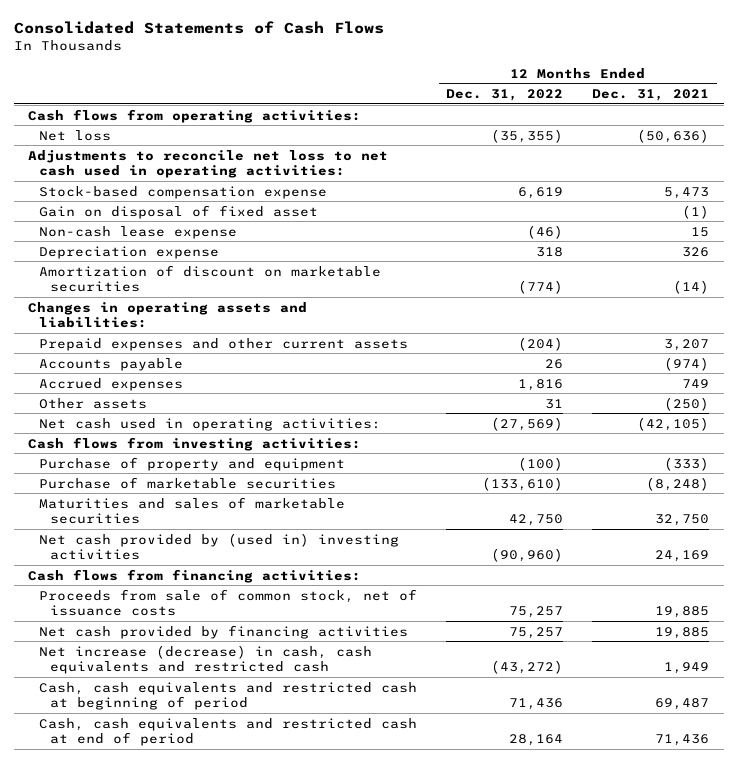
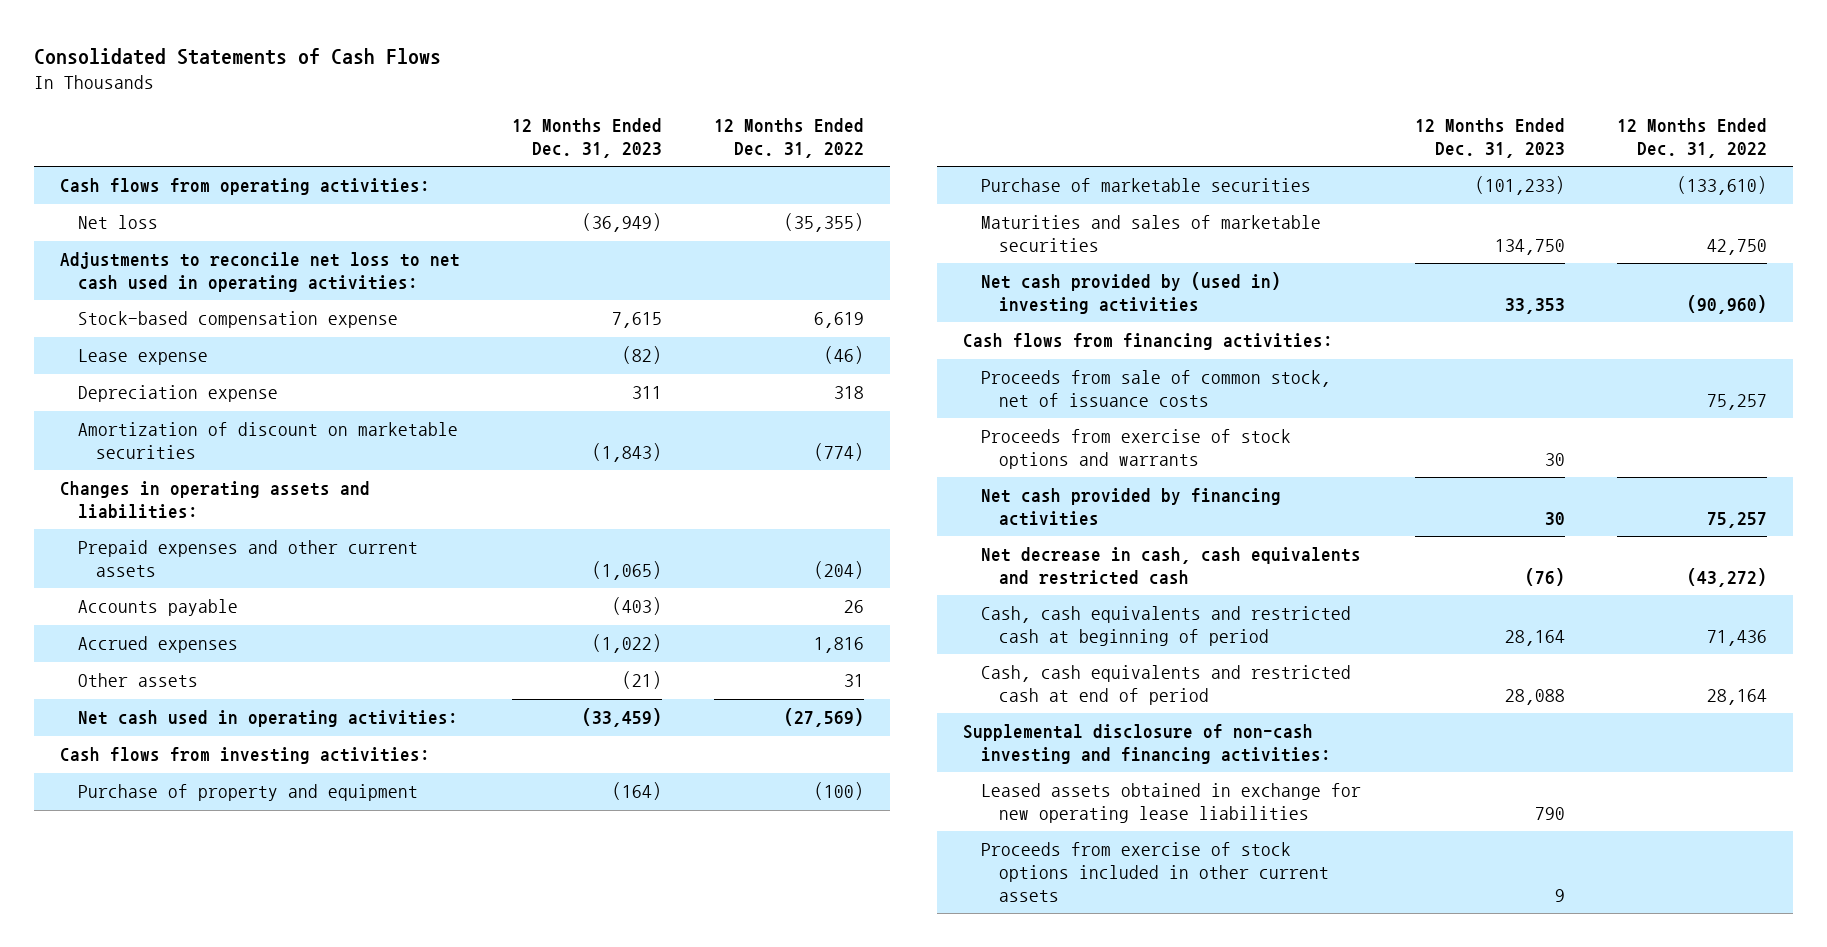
[592,88,710,101] Dec. 31, 2021 -> none
none -> [512,118,663,158] 12 Months Ended Dec. 31, 2023
[38,204,318,219] Gain on disposal of fixed asset -> none
[38,225,237,239] Non-cash lease expense -> [78,349,209,366] Lease expense
none -> [981,429,1292,470] Proceeds from exercise of stock options and warrants
[38,644,372,674] Net increase (decrease) in cash, cash equivalents and restricted cash -> [981,547,1362,586] Net decrease in cash, cash equivalents and restricted cash
none -> [962,724,1332,765] Supplemental disclosure of non-cash investing and financing activities:
none -> [981,783,1362,824] Leased assets obtained in exchange for new operating lease liabilities
none -> [981,842,1330,902] Proceeds from exercise of stock options included in other current assets

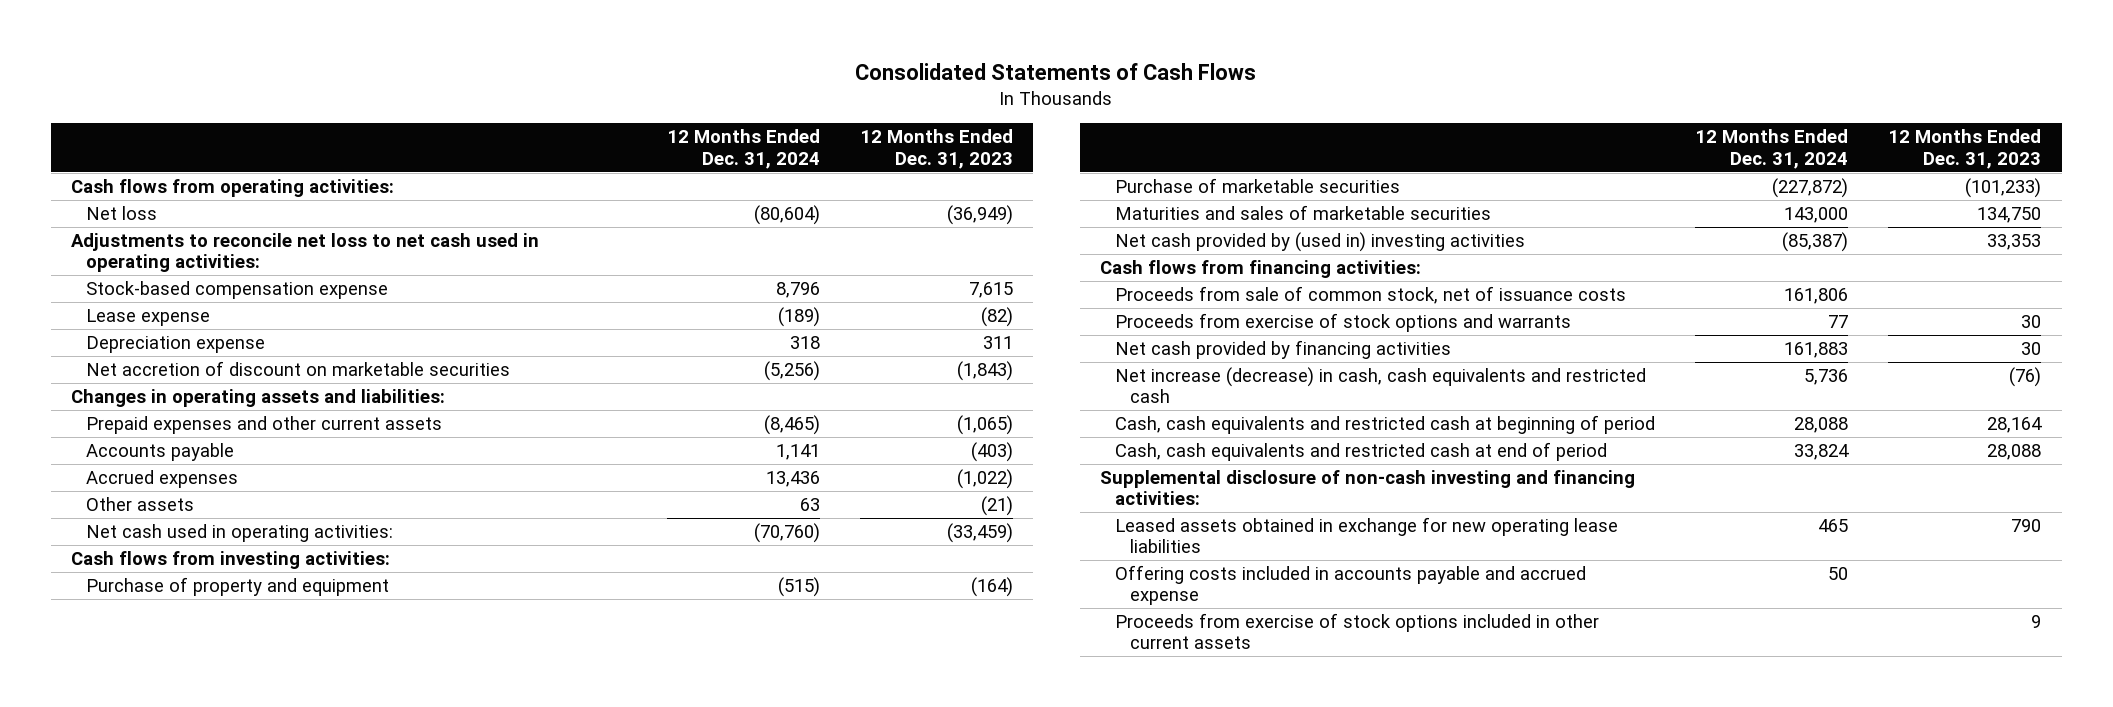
[714,118,865,158] 12 Months Ended Dec. 31, 2022 -> none
none -> [666,129,820,169] 12 Months Ended Dec. 31, 2024
[78,422,459,460] Amortization of discount on marketable securities -> [86,360,511,376] Net accretion of discount on marketable securities
[981,547,1362,586] Net decrease in cash, cash equivalents and restricted cash -> [1114,366,1646,404] Net increase (decrease) in cash, cash equivalents and restricted cash
none -> [1114,564,1586,606] Offering costs included in accounts payable and accrued expense

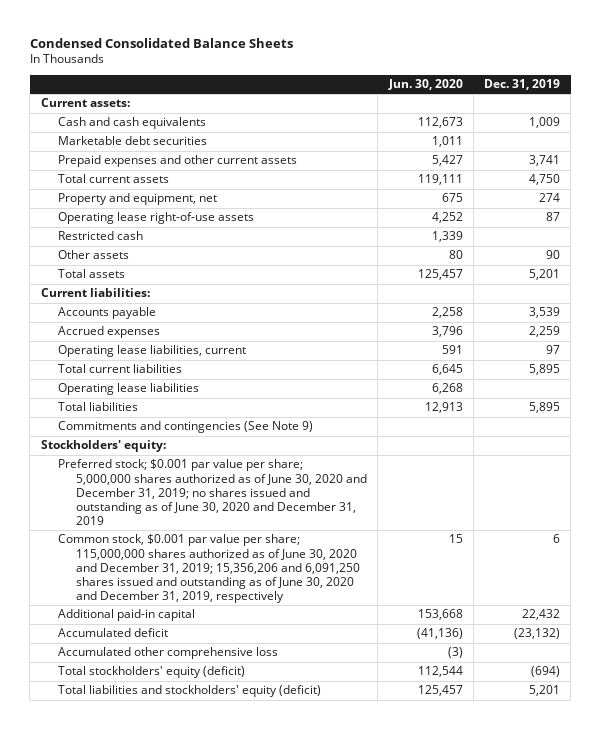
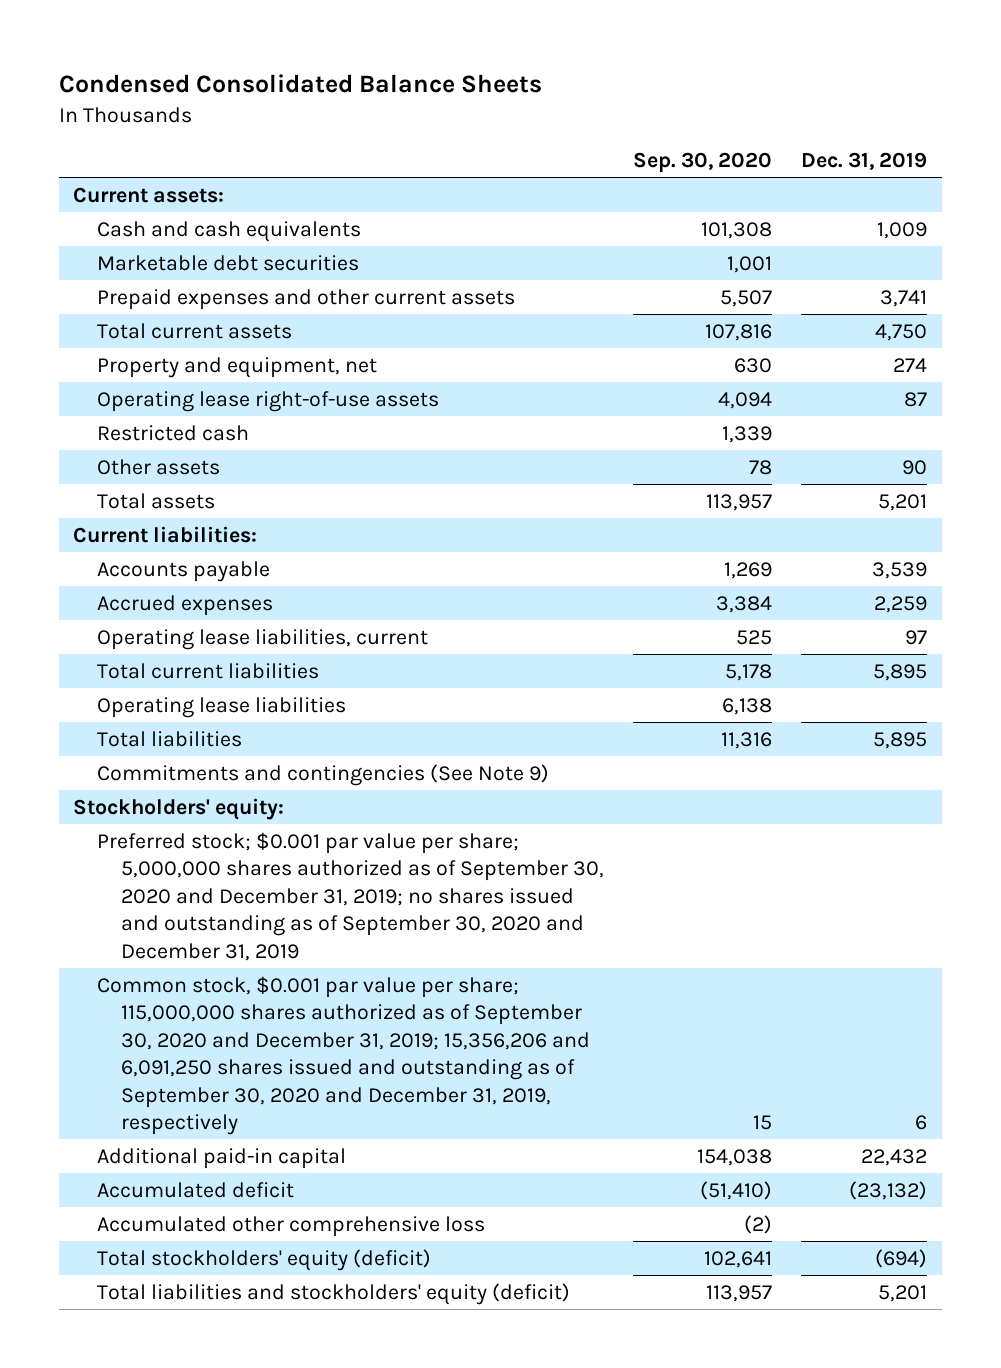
[387,79,463,91] Jun. 30, 2020 -> none
none -> [633,152,773,174] Sep. 30, 2020
[58,459,368,526] Preferred stock; $0.001 par value per share; 5,000,000 shares authorized as of June 30, 2020 and December 31, 2019; no shares issued and outstanding as of June 30, 2020 and December 31, 2019 -> [97,831,604,961] Preferred stock; $0.001 par value per share; 5,000,000 shares authorized as of September 30, 2020 and December 31, 2019; no shares issued and outstanding as of September 30, 2020 and December 31, 2019
[58,534,361,604] Common stock, $0.001 par value per share; 115,000,000 shares authorized as of June 30, 2020 and December 31, 2019; 15,356,206 and 6,091,250 shares issued and outstanding as of June 30, 2020 and December 31, 2019, respectively -> [97,975,590,1135] Common stock, $0.001 par value per share; 115,000,000 shares authorized as of September 30, 2020 and December 31, 2019; 15,356,206 and 6,091,250 shares issued and outstanding as of September 30, 2020 and December 31, 2019, respectively

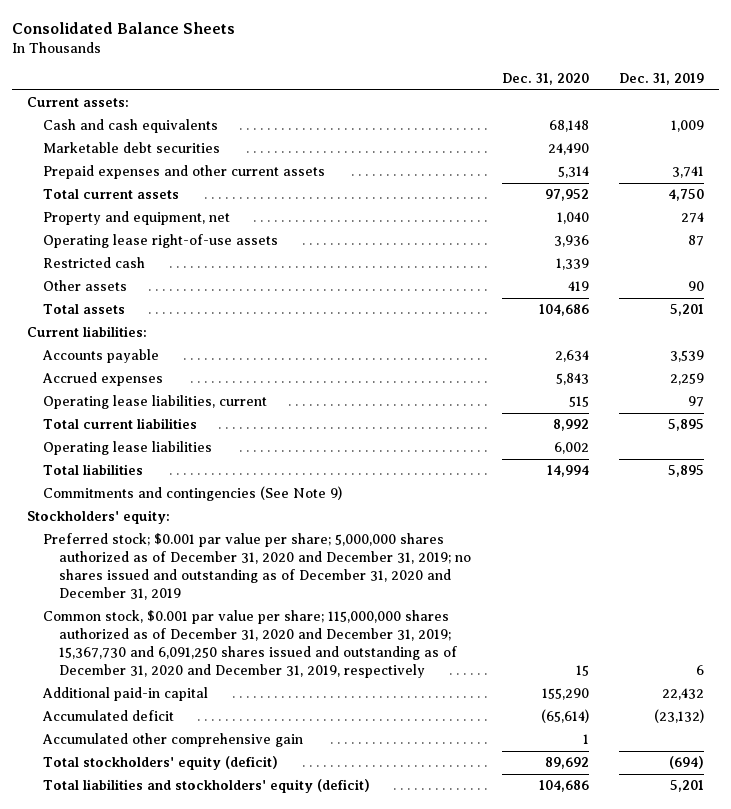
[58,74,542,94] Condensed Consolidated Balance Sheets -> [12,21,236,34] Consolidated Balance Sheets
[633,152,773,174] Sep. 30, 2020 -> none
none -> [501,73,589,86] Dec. 31, 2020
[97,831,604,961] Preferred stock; $0.001 par value per share; 5,000,000 shares authorized as of September 30, 2020 and December 31, 2019; no shares issued and outstanding as of September 30, 2020 and December 31, 2019 -> [43,533,472,600] Preferred stock; $0.001 par value per share; 5,000,000 shares authorized as of December 31, 2020 and December 31, 2019; no shares issued and outstanding as of December 31, 2020 and December 31, 2019
[97,975,590,1135] Common stock, $0.001 par value per share; 115,000,000 shares authorized as of September 30, 2020 and December 31, 2019; 15,356,206 and 6,091,250 shares issued and outstanding as of September 30, 2020 and December 31, 2019, respectively -> [43,610,458,678] Common stock, $0.001 par value per share; 115,000,000 shares authorized as of December 31, 2020 and December 31, 2019; 15,367,730 and 6,091,250 shares issued and outstanding as of December 31, 2020 and December 31, 2019, respectively
[97,1215,486,1237] Accumulated other comprehensive loss -> [42,733,304,748] Accumulated other comprehensive gain

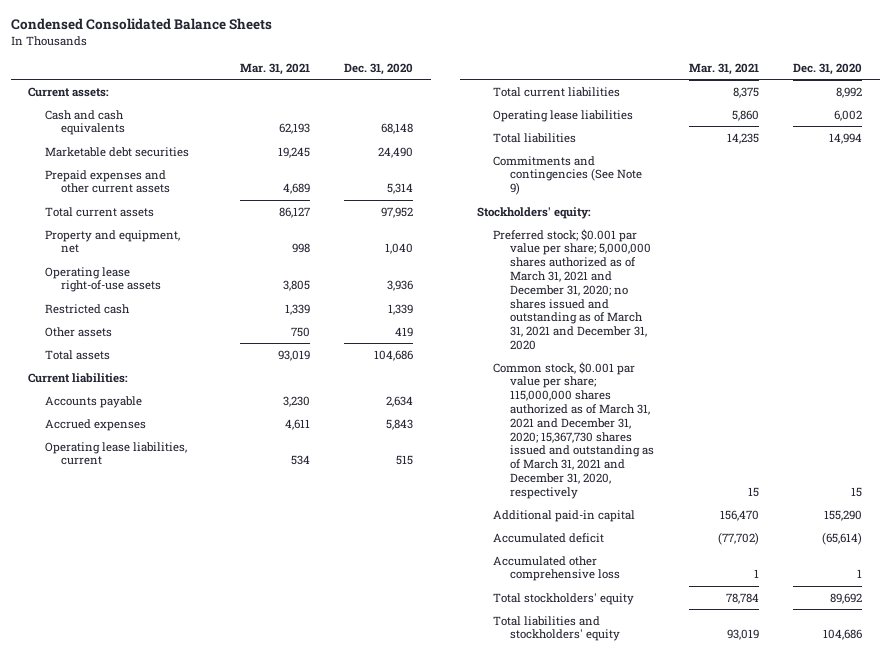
[12,21,236,34] Consolidated Balance Sheets -> [10,17,272,30] Condensed Consolidated Balance Sheets
[619,73,705,86] Dec. 31, 2019 -> none
none -> [239,62,310,75] Mar. 31, 2021
[43,533,472,600] Preferred stock; $0.001 par value per share; 5,000,000 shares authorized as of December 31, 2020 and December 31, 2019; no shares issued and outstanding as of December 31, 2020 and December 31, 2019 -> [493,228,651,351] Preferred stock; $0.001 par value per share; 5,000,000 shares authorized as of March 31, 2021 and December 31, 2020; no shares issued and outstanding as of March 31, 2021 and December 31, 2020
[43,610,458,678] Common stock, $0.001 par value per share; 115,000,000 shares authorized as of December 31, 2020 and December 31, 2019; 15,367,730 and 6,091,250 shares issued and outstanding as of December 31, 2020 and December 31, 2019, respectively -> [493,361,654,499] Common stock, $0.001 par value per share; 115,000,000 shares authorized as of March 31, 2021 and December 31, 2020; 15,367,730 shares issued and outstanding as of March 31, 2021 and December 31, 2020, respectively
[42,733,304,748] Accumulated other comprehensive gain -> [493,555,620,582] Accumulated other comprehensive loss
[43,756,279,771] Total stockholders' equity (deficit) -> [493,592,635,605] Total stockholders' equity
[43,779,371,794] Total liabilities and stockholders' equity (deficit) -> [493,615,620,642] Total liabilities and stockholders' equity

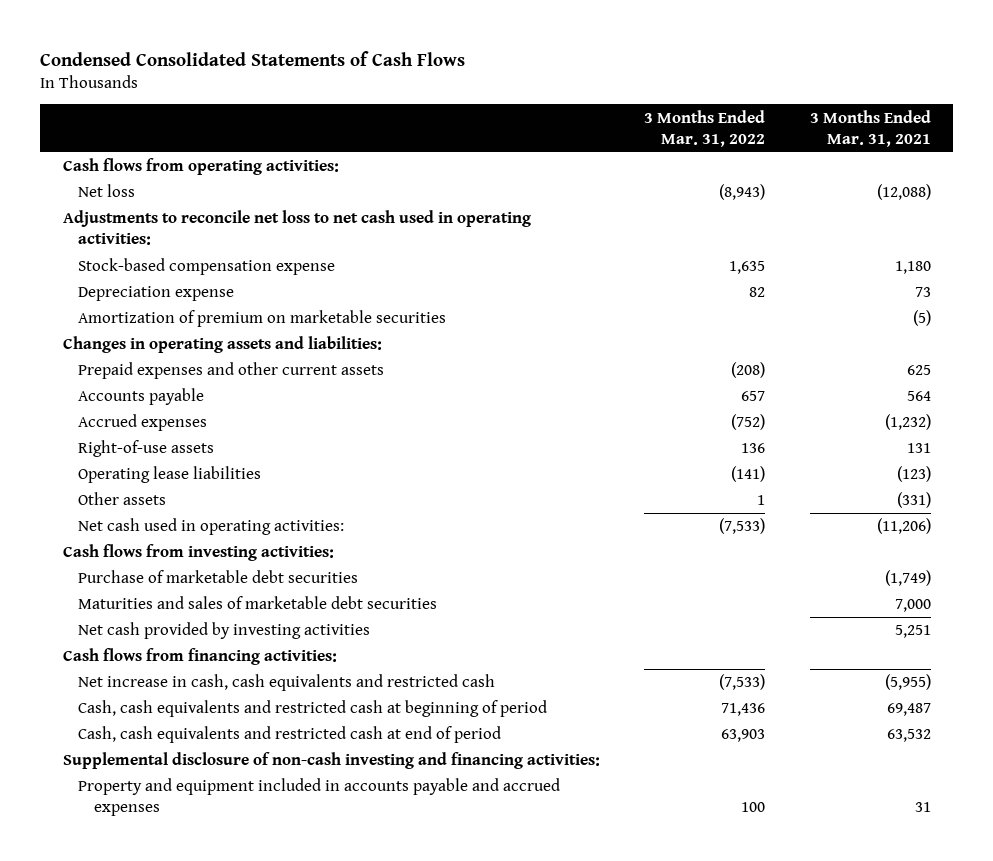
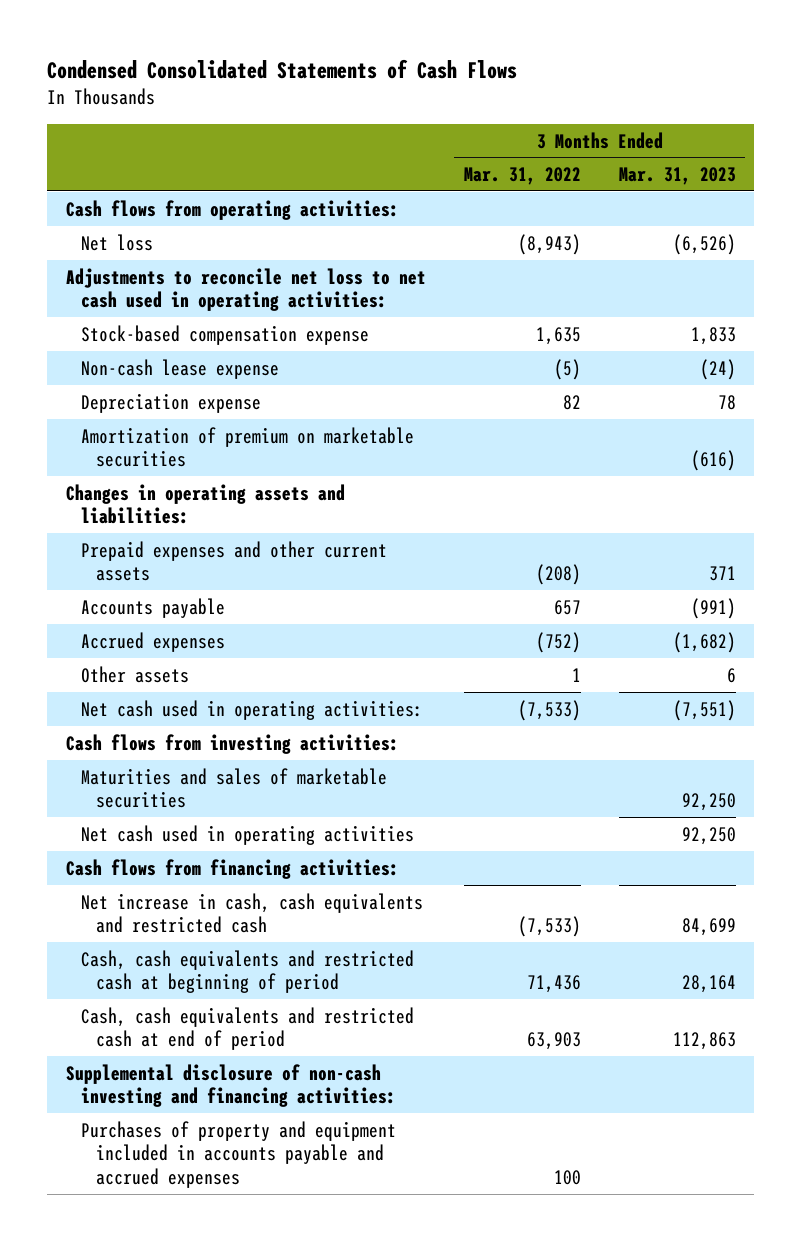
[809,109,931,147] 3 Months Ended Mar. 31, 2021 -> none
none -> [618,167,736,186] Mar. 31, 2023
none -> [81,358,280,379] Non-cash lease expense
[78,440,215,458] Right-of-use assets -> none
[78,466,262,484] Operating lease liabilities -> none
[78,570,359,584] Purchase of marketable debt securities -> none
[78,596,438,610] Maturities and sales of marketable debt securities -> [81,767,388,809] Maturities and sales of marketable securities
[78,622,371,640] Net cash provided by investing activities -> [81,824,415,845] Net cash used in operating activities
[78,778,561,817] Property and equipment included in accounts payable and accrued expenses -> [81,1120,397,1189] Purchases of property and equipment included in accounts payable and accrued expenses

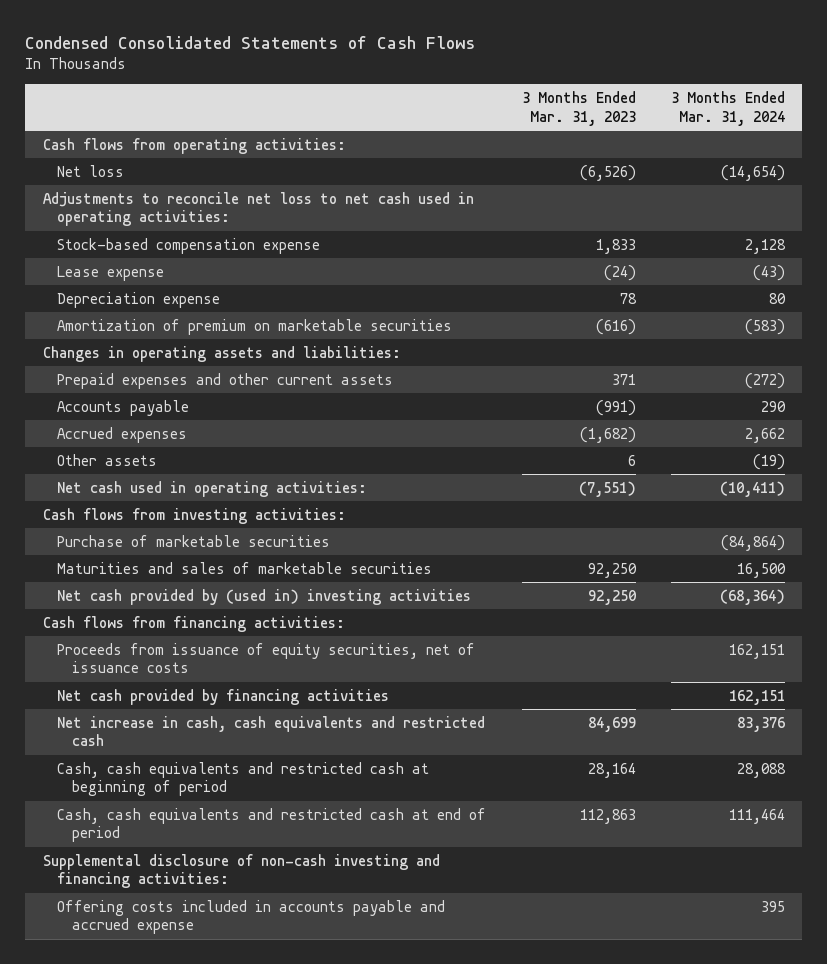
[463,167,581,186] Mar. 31, 2022 -> none
none -> [670,91,785,126] 3 Months Ended Mar. 31, 2024
[81,358,280,379] Non-cash lease expense -> [57,265,165,281] Lease expense
none -> [57,534,331,547] Purchase of marketable securities
[81,824,415,845] Net cash used in operating activities -> [57,588,472,605] Net cash provided by (used in) investing activities
none -> [57,642,476,674] Proceeds from issuance of equity securities, net of issuance costs
none -> [57,688,390,705] Net cash provided by financing activities
[81,1120,397,1189] Purchases of property and equipment included in accounts payable and accrued expenses -> none
none -> [57,899,446,935] Offering costs included in accounts payable and accrued expense

